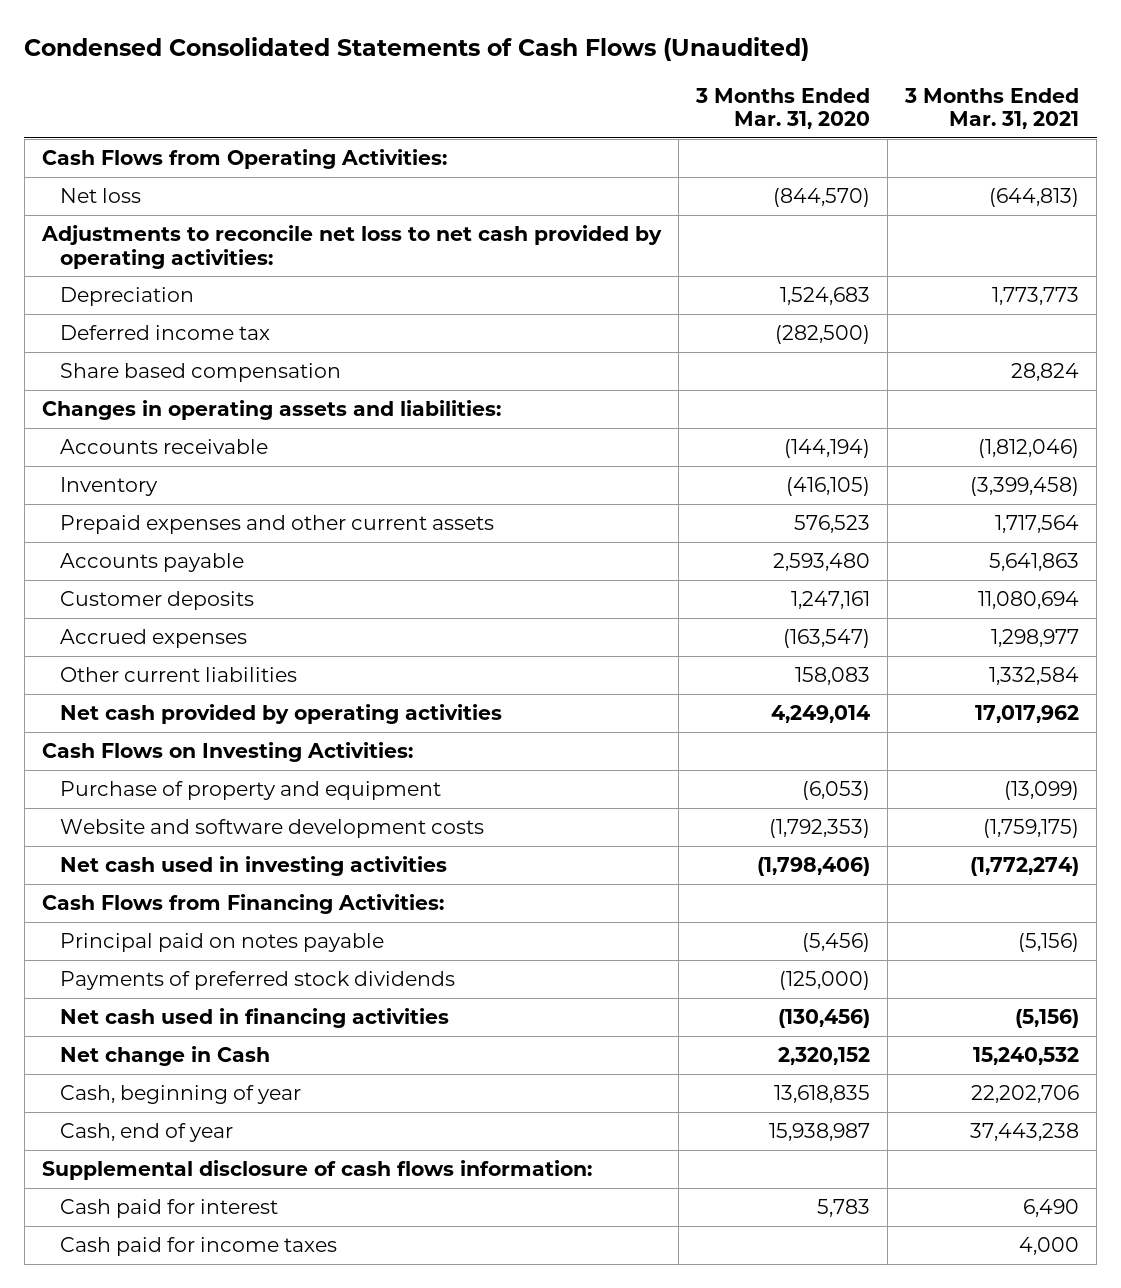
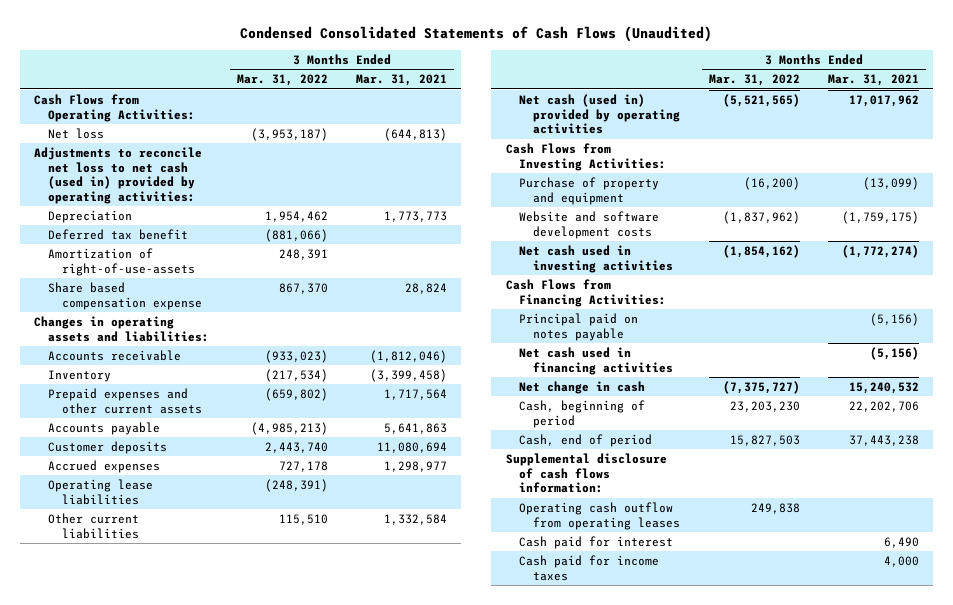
[694,87,870,130] 3 Months Ended Mar. 31, 2020 -> none
none -> [237,74,329,87] Mar. 31, 2022
[40,224,662,269] Adjustments to reconcile net loss to net cash provided by operating activities: -> [33,146,202,205] Adjustments to reconcile net loss to net cash (used in) provided by operating activities:
[59,324,270,340] Deferred income tax -> [47,228,188,240] Deferred tax benefit
none -> [47,247,195,276] Amortization of right-of-use-assets
[59,362,341,382] Share based compensation -> [47,281,202,310] Share based compensation expense
none -> [47,478,153,505] Operating lease liabilities
[59,703,502,724] Net cash provided by operating activities -> [519,93,681,135] Net cash (used in) provided by operating activities
[41,741,413,762] Cash Flows on Investing Activities: -> [505,142,667,171] Cash Flows from Investing Activities:
[59,970,455,990] Payments of preferred stock dividends -> none
[59,1045,270,1066] Net change in Cash -> [519,380,646,394] Net change in cash
[59,1084,301,1104] Cash, beginning of year -> [519,399,646,428] Cash, beginning of period
[59,1122,233,1142] Cash, end of year -> [519,433,653,447] Cash, end of period
none -> [519,501,681,530] Operating cash outflow from operating leases

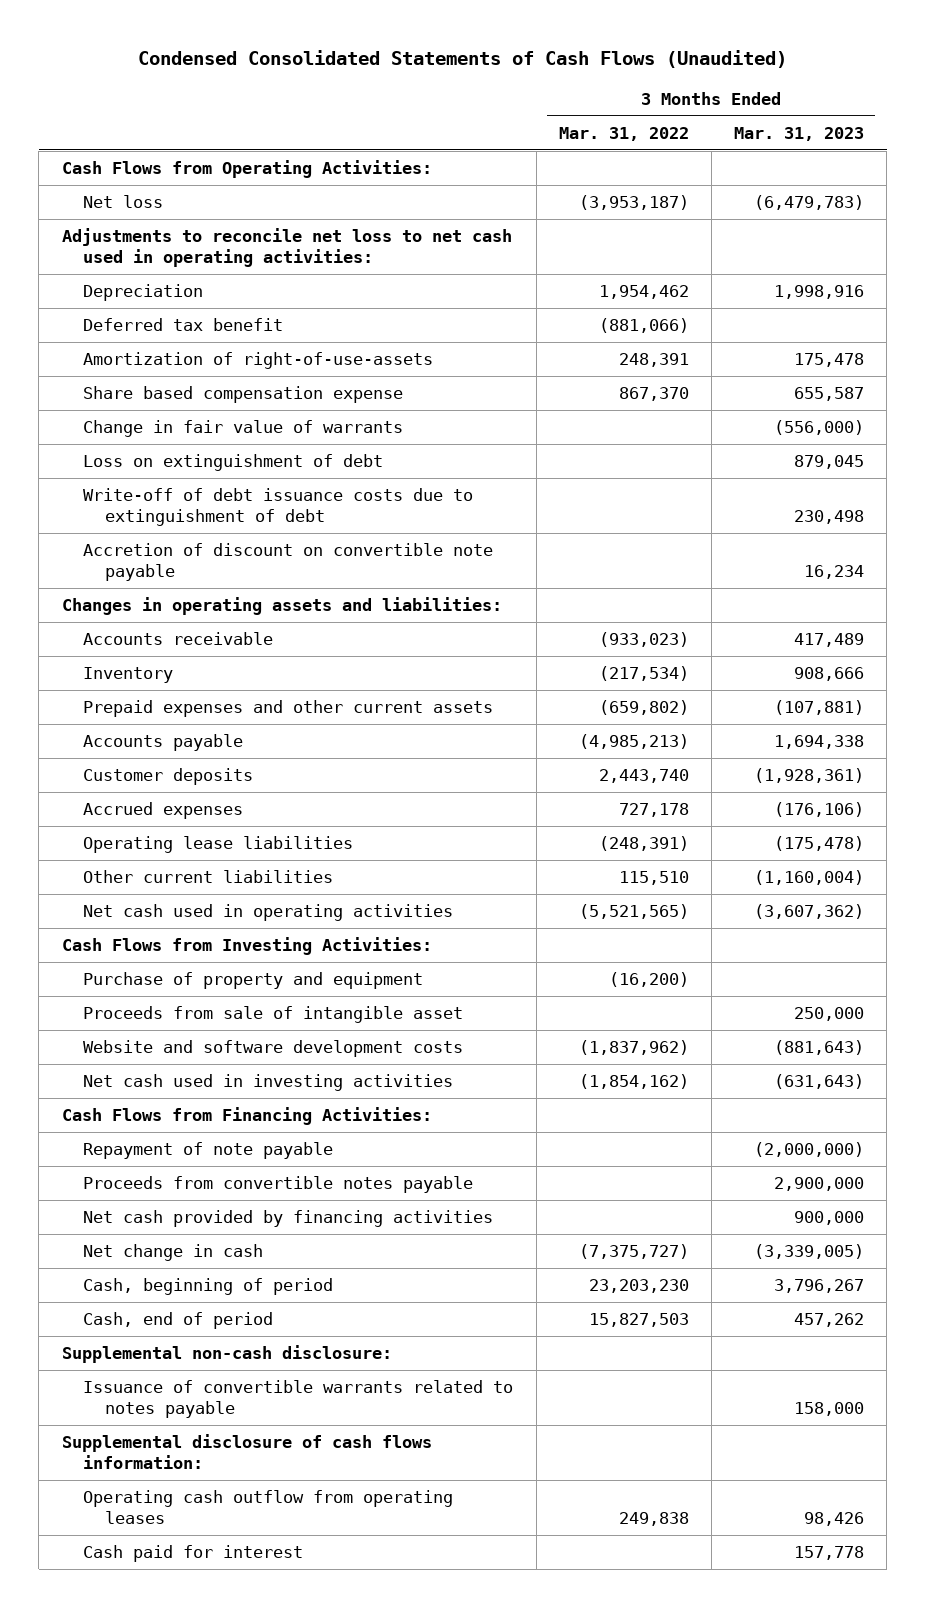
[356,74,448,87] Mar. 31, 2021 -> none
none -> [733,126,864,141] Mar. 31, 2023
[33,146,202,205] Adjustments to reconcile net loss to net cash (used in) provided by operating activities: -> [61,228,512,267] Adjustments to reconcile net loss to net cash used in operating activities:
none -> [83,420,404,438] Change in fair value of warrants
none -> [83,454,384,472] Loss on extinguishment of debt
none -> [83,488,474,526] Write-off of debt issuance costs due to extinguishment of debt
none -> [83,543,494,581] Accretion of discount on convertible note payable
[519,93,681,135] Net cash (used in) provided by operating activities -> [83,904,454,922] Net cash used in operating activities
none -> [83,1006,464,1024] Proceeds from sale of intangible asset
[519,312,639,341] Principal paid on notes payable -> [83,1142,334,1160] Repayment of note payable
none -> [83,1176,474,1194] Proceeds from convertible notes payable
[519,346,674,375] Net cash used in financing activities -> [83,1210,494,1228] Net cash provided by financing activities
none -> [61,1345,392,1364] Supplemental non-cash disclosure:
none -> [83,1380,514,1418] Issuance of convertible warrants related to notes payable
[519,554,660,581] Cash paid for income taxes -> none

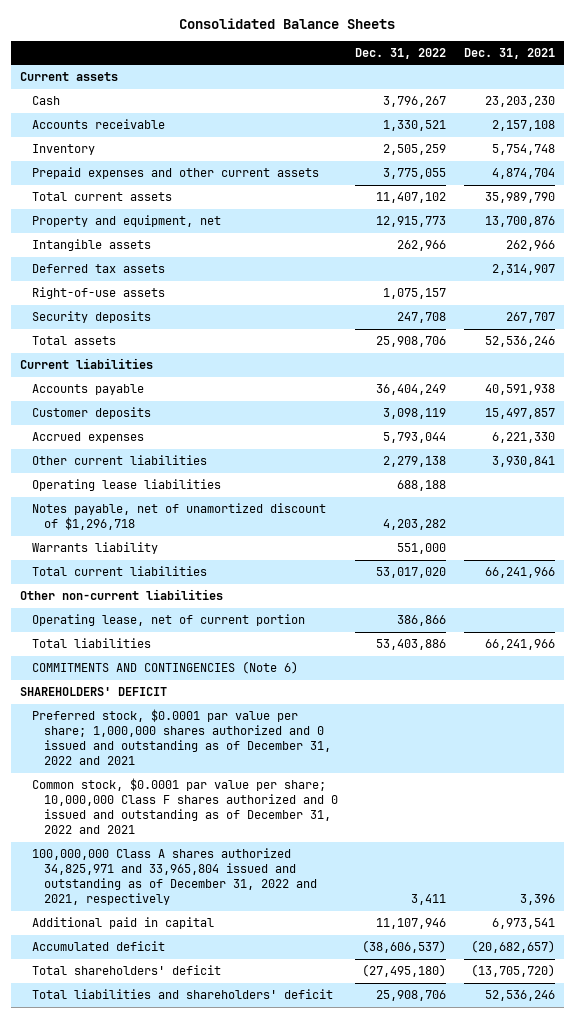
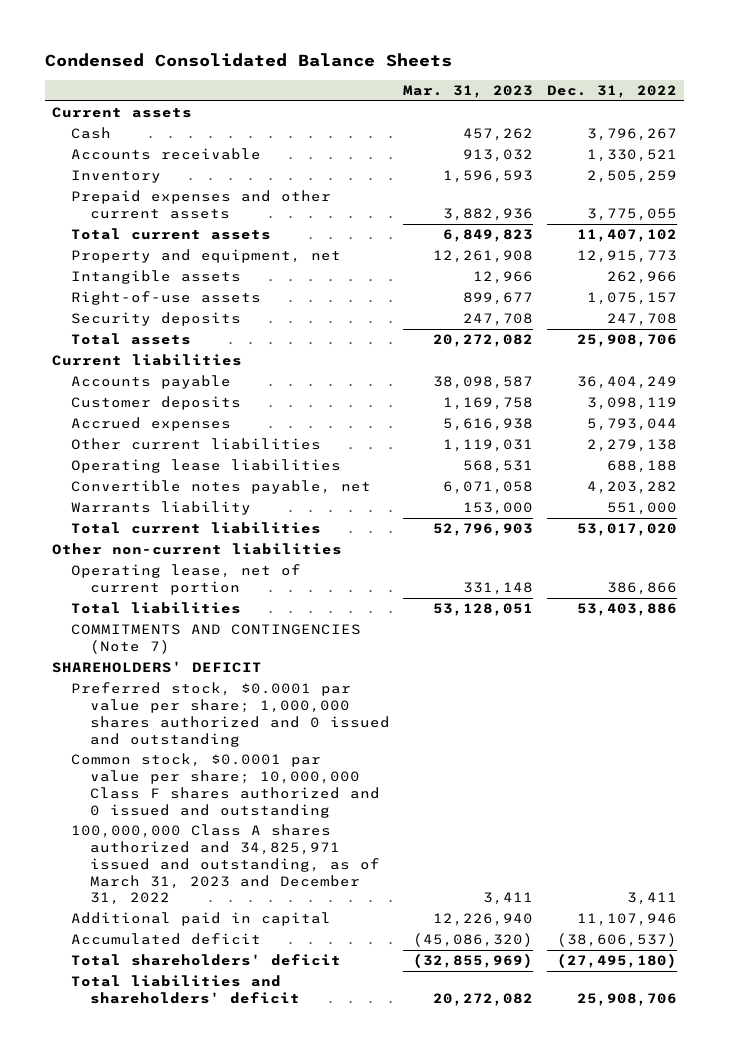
[179,17,396,29] Consolidated Balance Sheets -> [44,53,452,68] Condensed Consolidated Balance Sheets
[464,47,556,59] Dec. 31, 2021 -> none
none -> [403,85,534,99] Mar. 31, 2023
[31,264,165,274] Deferred tax assets -> none
[31,503,326,531] Notes payable, net of unamortized discount of $1,296,718 -> [70,480,371,495] Convertible notes payable, net
[31,661,298,675] COMMITMENTS AND CONTINGENCIES (Note 6) -> [70,624,361,655] COMMITMENTS AND CONTINGENCIES (Note 7)
[31,709,331,766] Preferred stock, $0.0001 par value per share; 1,000,000 shares authorized and 0 issued and outstanding as of December 31, 2022 and 2021 -> [70,682,390,747] Preferred stock, $0.0001 par value per share; 1,000,000 shares authorized and 0 issued and outstanding
[31,778,338,835] Common stock, $0.0001 par value per share; 10,000,000 Class F shares authorized and 0 issued and outstanding as of December 31, 2022 and 2021 -> [70,753,380,818] Common stock, $0.0001 par value per share; 10,000,000 Class F shares authorized and 0 issued and outstanding
[31,848,317,906] 100,000,000 Class A shares authorized 34,825,971 and 33,965,804 issued and outstanding as of December 31, 2022 and 2021, respectively -> [70,824,380,906] 100,000,000 Class A shares authorized and 34,825,971 issued and outstanding, as of March 31, 2023 and December 31, 2022

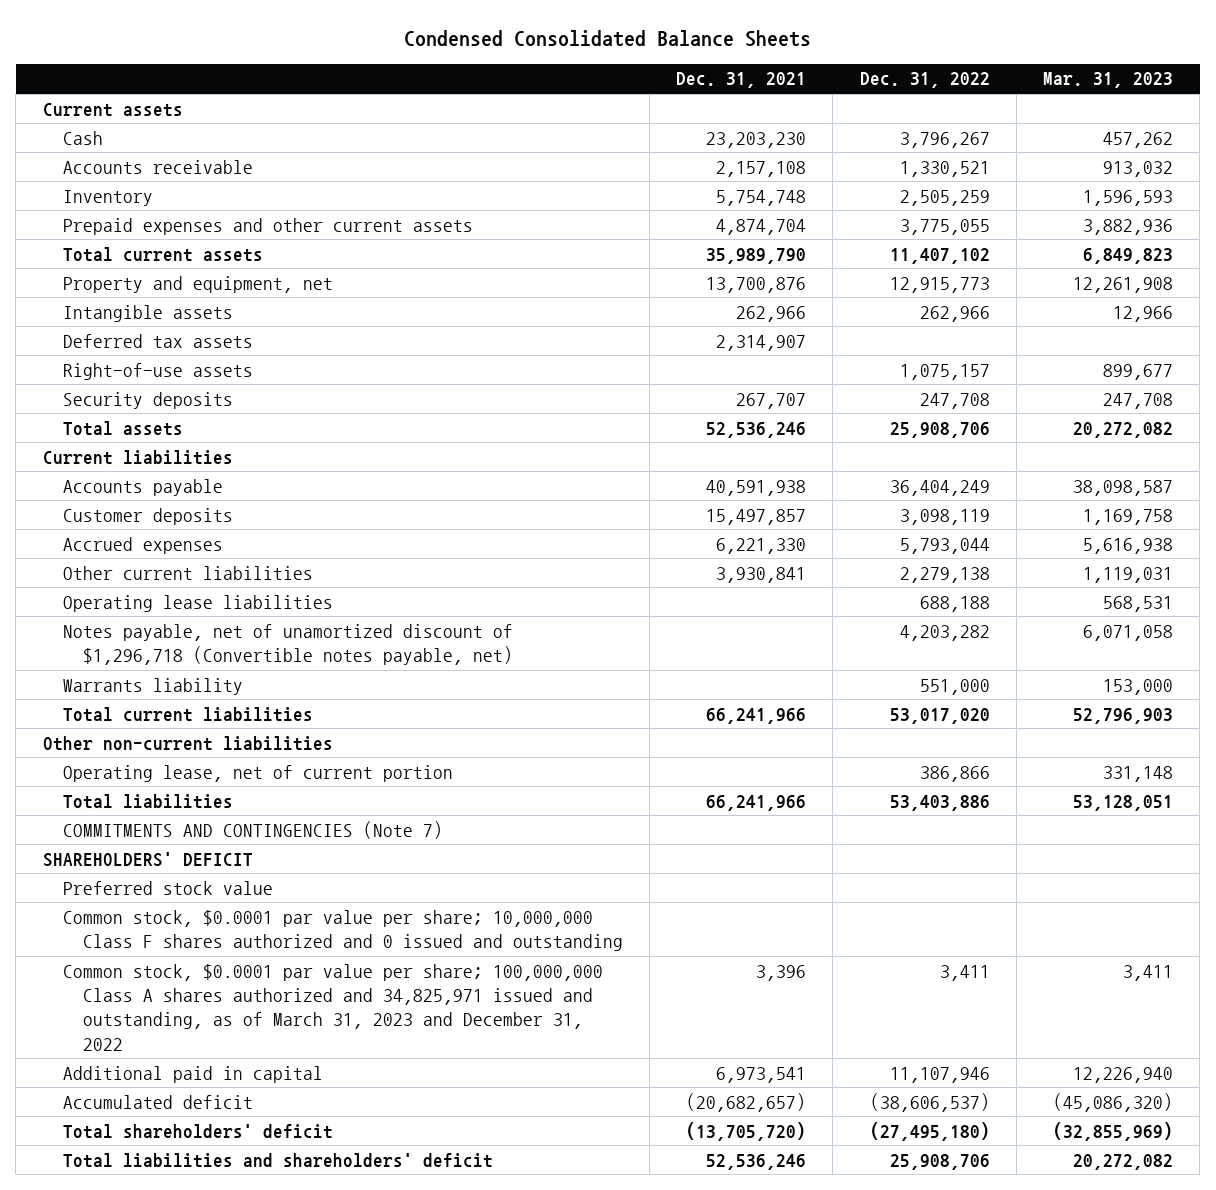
none -> [676,72,807,89] Dec. 31, 2021
none -> [62,333,253,348] Deferred tax assets
[70,480,371,495] Convertible notes payable, net -> [62,623,513,665] Notes payable, net of unamortized discount of $1,296,718 (Convertible notes payable, net)
[70,682,390,747] Preferred stock, $0.0001 par value per share; 1,000,000 shares authorized and 0 issued and outstanding -> [62,880,273,895] Preferred stock value
[70,824,380,906] 100,000,000 Class A shares authorized and 34,825,971 issued and outstanding, as of March 31, 2023 and December 31, 2022 -> [62,963,603,1051] Common stock, $0.0001 par value per share; 100,000,000 Class A shares authorized and 34,825,971 issued and outstanding, as of March 31, 2023 and December 31, 2022

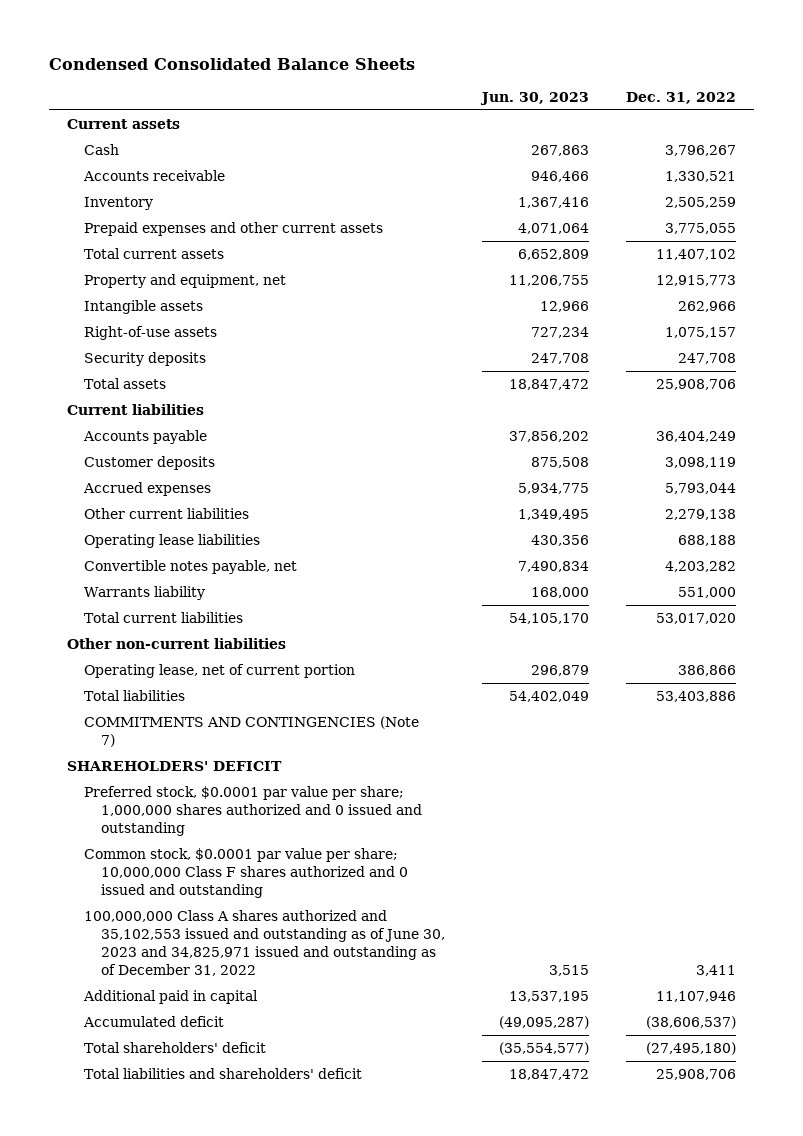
[676,72,807,89] Dec. 31, 2021 -> none
[1042,72,1173,89] Mar. 31, 2023 -> none
none -> [479,92,589,106] Jun. 30, 2023
[62,333,253,348] Deferred tax assets -> none
[62,623,513,665] Notes payable, net of unamortized discount of $1,296,718 (Convertible notes payable, net) -> [83,559,297,574] Convertible notes payable, net
[62,880,273,895] Preferred stock value -> [83,785,422,836] Preferred stock, $0.0001 par value per share; 1,000,000 shares authorized and 0 issued and outstanding
[62,963,603,1051] Common stock, $0.0001 par value per share; 100,000,000 Class A shares authorized and 34,825,971 issued and outstanding, as of March 31, 2023 and December 31, 2022 -> [83,909,445,976] 100,000,000 Class A shares authorized and 35,102,553 issued and outstanding as of June 30, 2023 and 34,825,971 issued and outstanding as of December 31, 2022

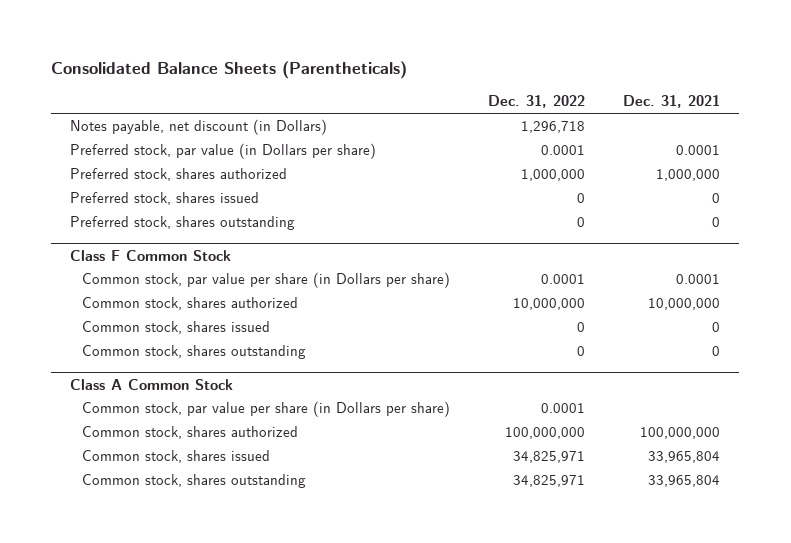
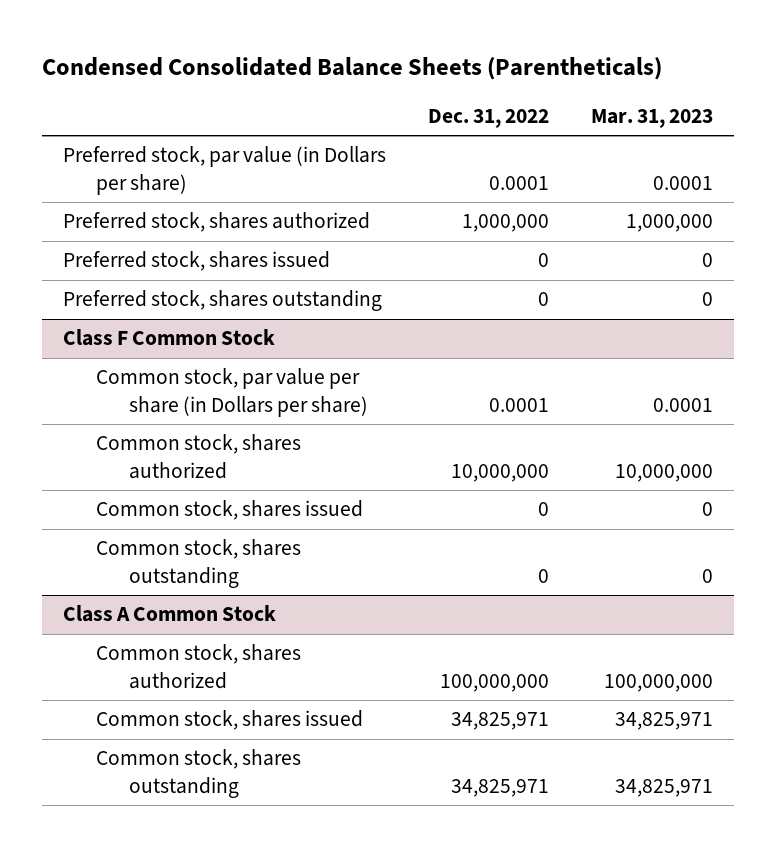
[51,61,408,80] Consolidated Balance Sheets (Parentheticals) -> [42,57,663,81] Condensed Consolidated Balance Sheets (Parentheticals)
[623,95,721,109] Dec. 31, 2021 -> none
none -> [590,109,713,129] Mar. 31, 2023
[70,119,328,136] Notes payable, net discount (in Dollars) -> none
[82,401,451,418] Common stock, par value per share (in Dollars per share) -> none

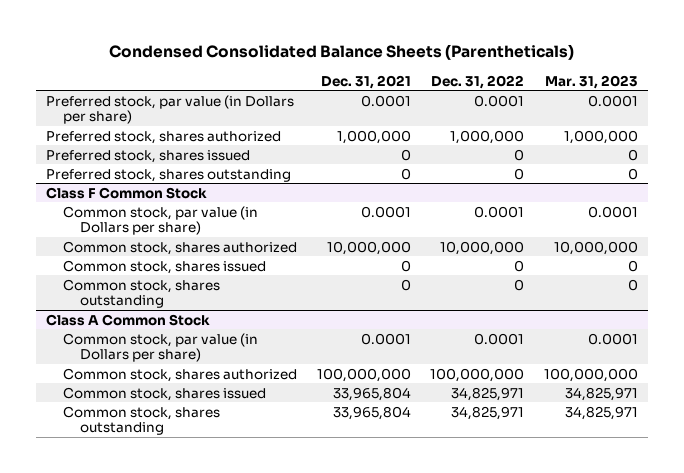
none -> [320,74,411,89] Dec. 31, 2021
[95,368,368,417] Common stock, par value per share (in Dollars per share) -> [63,205,259,236] Common stock, par value (in Dollars per share)
none -> [63,332,259,363] Common stock, par value (in Dollars per share)

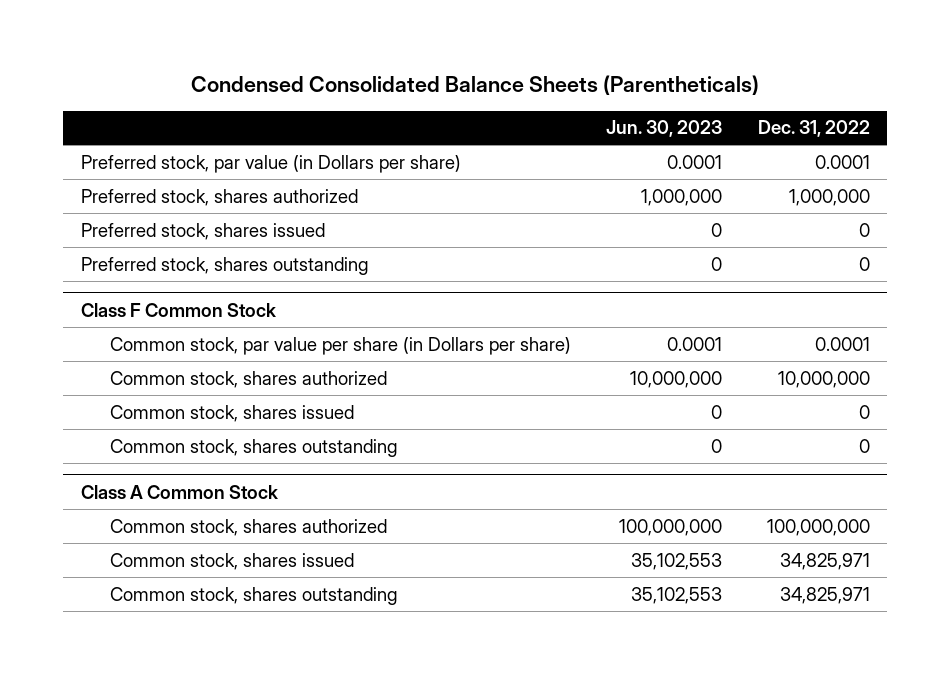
[320,74,411,89] Dec. 31, 2021 -> none
[544,74,638,89] Mar. 31, 2023 -> none
none -> [606,120,723,138] Jun. 30, 2023
[63,205,259,236] Common stock, par value (in Dollars per share) -> [109,336,571,355] Common stock, par value per share (in Dollars per share)
[63,332,259,363] Common stock, par value (in Dollars per share) -> none

